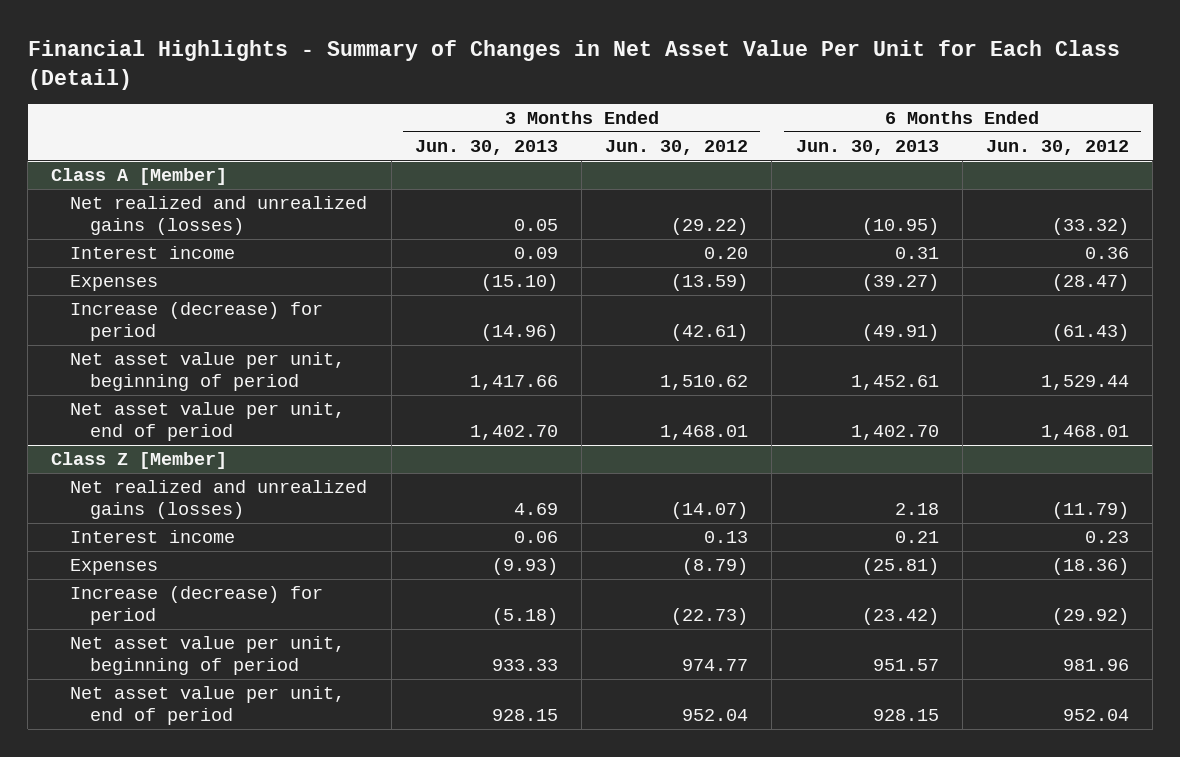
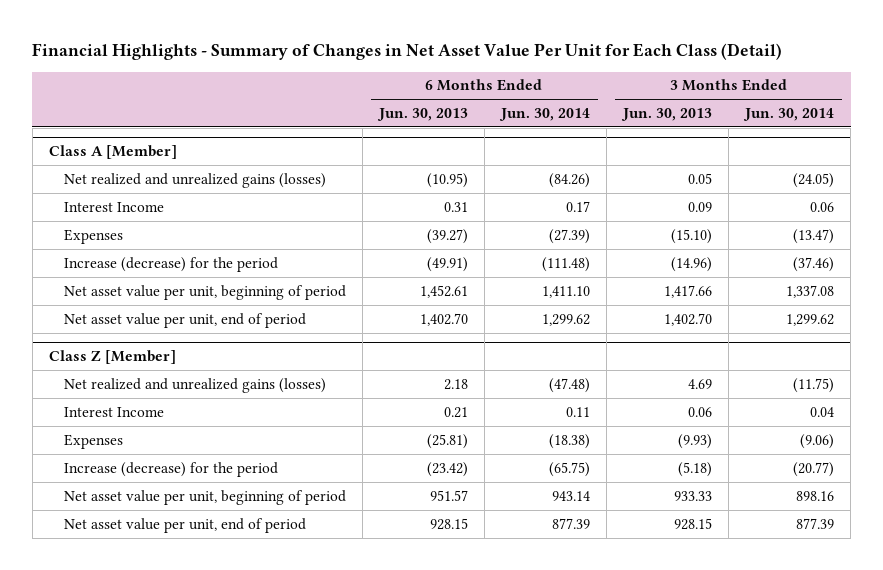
[605,140,749,156] Jun. 30, 2012 -> none
[986,140,1130,156] Jun. 30, 2012 -> none
none -> [499,108,591,122] Jun. 30, 2014
none -> [743,108,835,122] Jun. 30, 2014
[70,246,236,260] Interest income -> [63,201,164,212] Interest Income
[70,302,324,342] Increase (decrease) for period -> [63,256,278,272] Increase (decrease) for the period
[70,530,236,544] Interest income -> [63,406,164,417] Interest Income
[70,586,324,626] Increase (decrease) for period -> [63,461,278,477] Increase (decrease) for the period

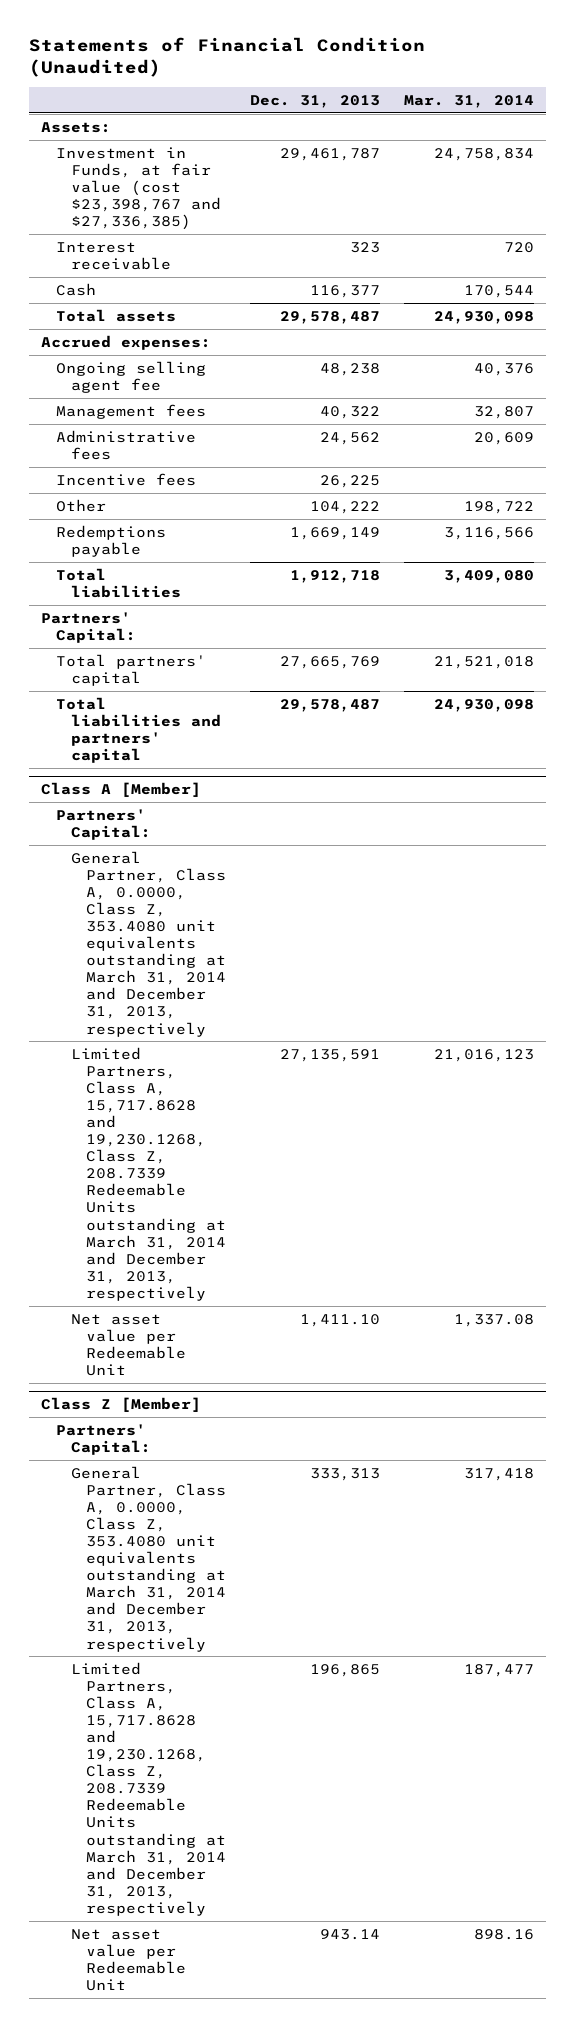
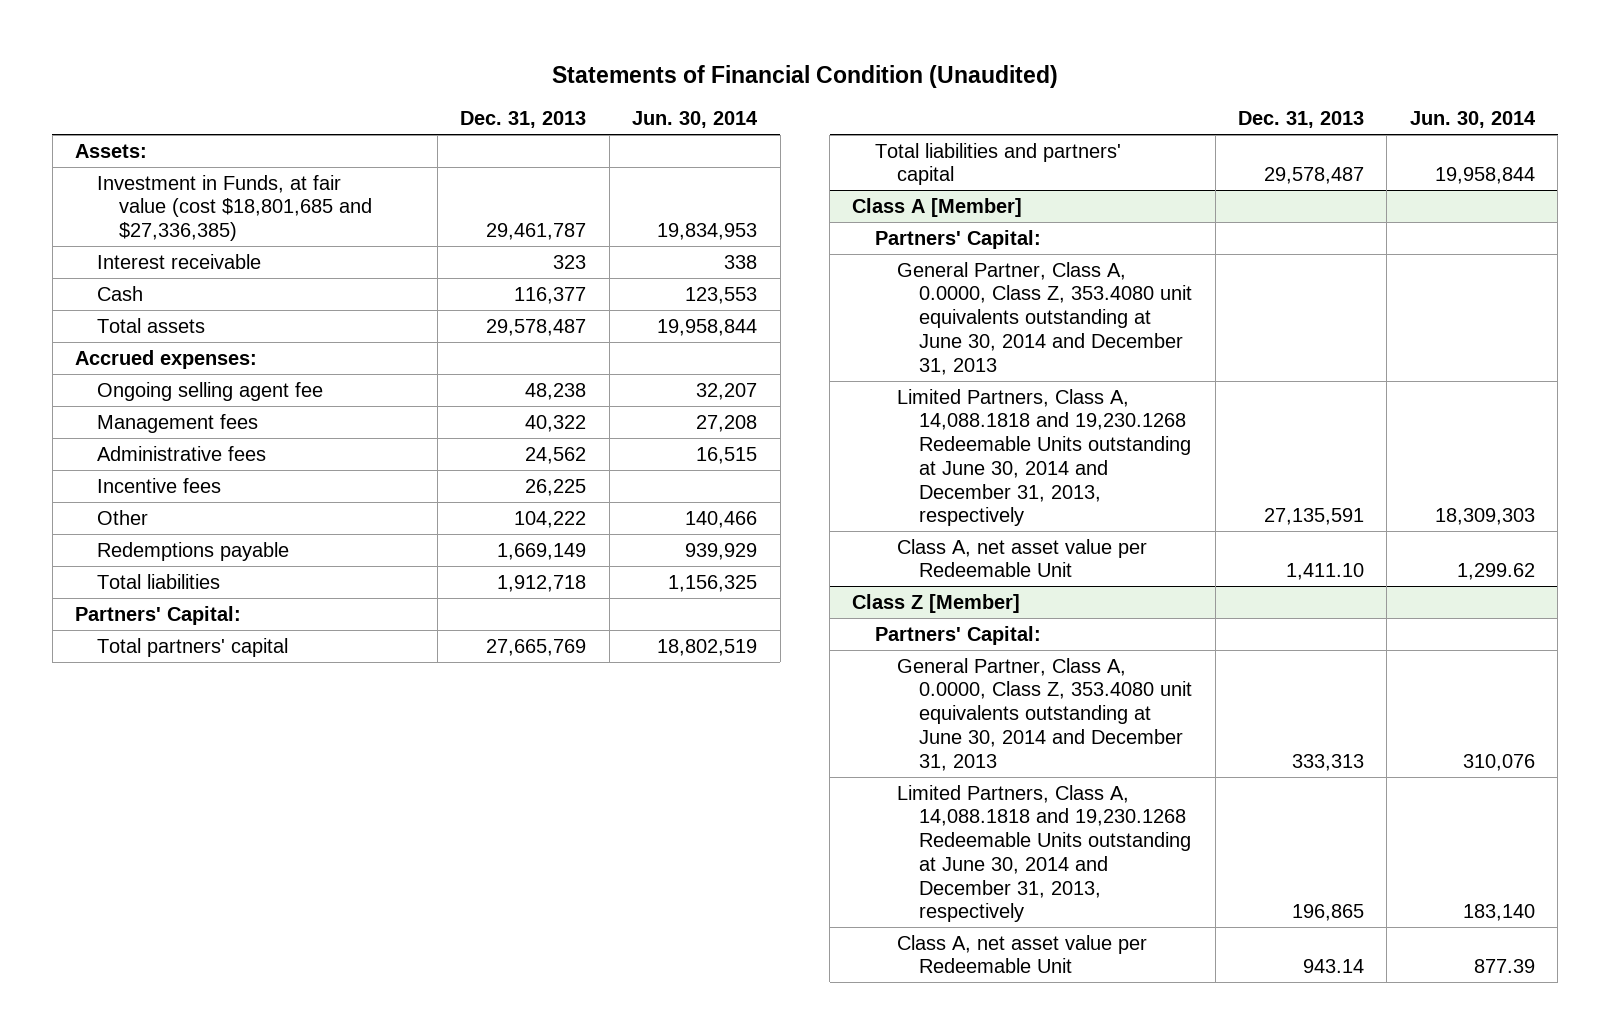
[404,94,535,108] Mar. 31, 2014 -> none
none -> [632,111,759,129] Jun. 30, 2014
[56,146,222,231] Investment in Funds, at fair value (cost $23,398,767 and $27,336,385) -> [97,174,373,242] Investment in Funds, at fair value (cost $18,801,685 and $27,336,385)
[71,850,227,1037] General Partner, Class A, 0.0000, Class Z, 353.4080 unit equivalents outstanding at March 31, 2014 and December 31, 2013, respectively -> [896,261,1193,375] General Partner, Class A, 0.0000, Class Z, 353.4080 unit equivalents outstanding at June 30, 2014 and December 31, 2013
[71,1046,227,1301] Limited Partners, Class A, 15,717.8628 and 19,230.1268, Class Z, 208.7339 Redeemable Units outstanding at March 31, 2014 and December 31, 2013, respectively -> [896,388,1192,527] Limited Partners, Class A, 14,088.1818 and 19,230.1268 Redeemable Units outstanding at June 30, 2014 and December 31, 2013, respectively
[71,1313,187,1376] Net asset value per Redeemable Unit -> [896,538,1147,578] Class A, net asset value per Redeemable Unit
[71,1465,227,1652] General Partner, Class A, 0.0000, Class Z, 353.4080 unit equivalents outstanding at March 31, 2014 and December 31, 2013, respectively -> [896,657,1193,771] General Partner, Class A, 0.0000, Class Z, 353.4080 unit equivalents outstanding at June 30, 2014 and December 31, 2013
[71,1661,227,1916] Limited Partners, Class A, 15,717.8628 and 19,230.1268, Class Z, 208.7339 Redeemable Units outstanding at March 31, 2014 and December 31, 2013, respectively -> [896,784,1192,923] Limited Partners, Class A, 14,088.1818 and 19,230.1268 Redeemable Units outstanding at June 30, 2014 and December 31, 2013, respectively
[71,1928,187,1991] Net asset value per Redeemable Unit -> [896,934,1147,974] Class A, net asset value per Redeemable Unit

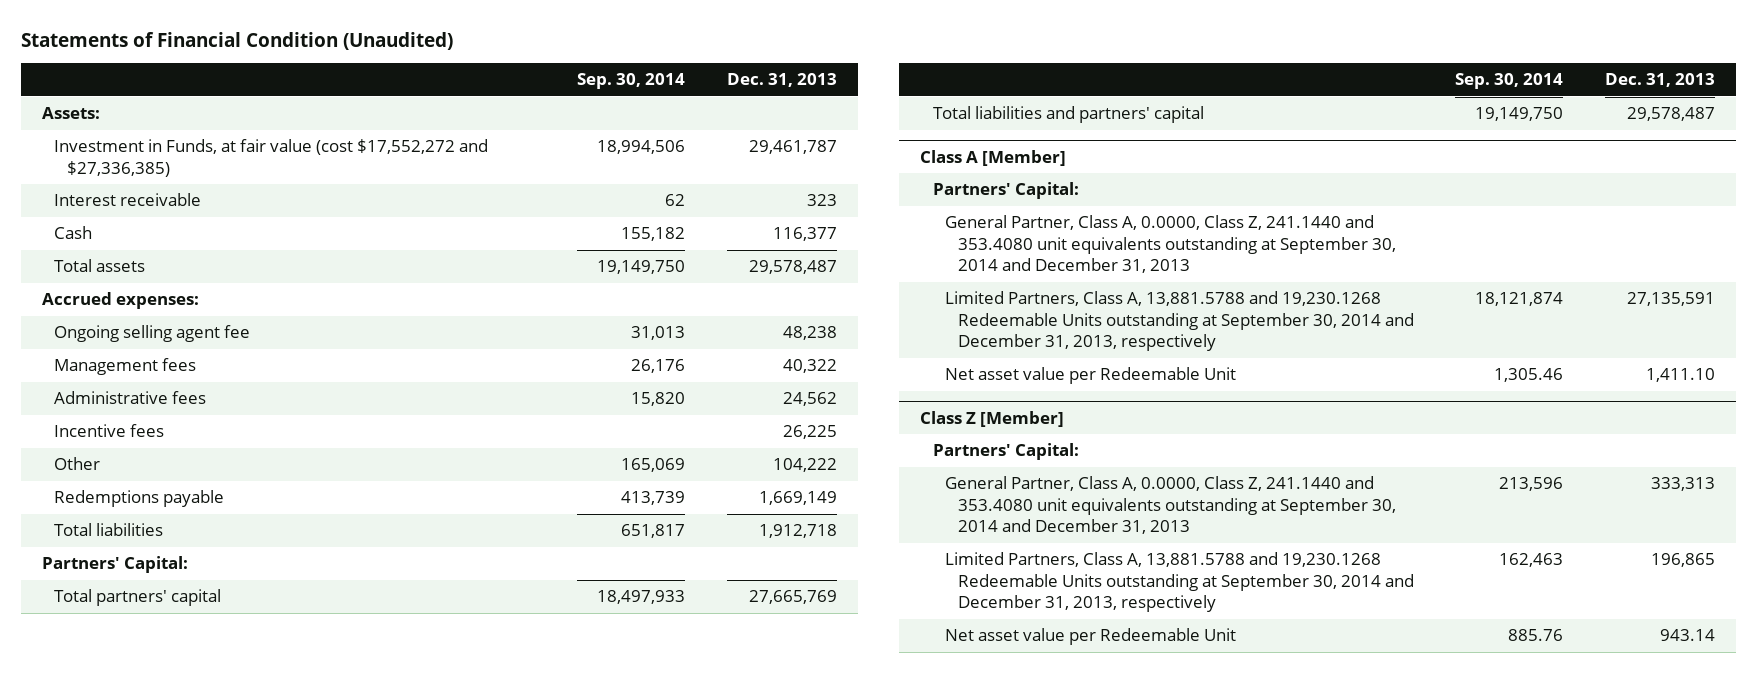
[632,111,759,129] Jun. 30, 2014 -> none
none -> [577,73,686,90] Sep. 30, 2014
[97,174,373,242] Investment in Funds, at fair value (cost $18,801,685 and $27,336,385) -> [54,139,489,177] Investment in Funds, at fair value (cost $17,552,272 and $27,336,385)
[896,261,1193,375] General Partner, Class A, 0.0000, Class Z, 353.4080 unit equivalents outstanding at June 30, 2014 and December 31, 2013 -> [945,215,1396,274] General Partner, Class A, 0.0000, Class Z, 241.1440 and 353.4080 unit equivalents outstanding at September 30, 2014 and December 31, 2013
[896,388,1192,527] Limited Partners, Class A, 14,088.1818 and 19,230.1268 Redeemable Units outstanding at June 30, 2014 and December 31, 2013, respectively -> [945,291,1414,352] Limited Partners, Class A, 13,881.5788 and 19,230.1268 Redeemable Units outstanding at September 30, 2014 and December 31, 2013, respectively
[896,538,1147,578] Class A, net asset value per Redeemable Unit -> [945,367,1237,385] Net asset value per Redeemable Unit
[896,657,1193,771] General Partner, Class A, 0.0000, Class Z, 353.4080 unit equivalents outstanding at June 30, 2014 and December 31, 2013 -> [945,476,1396,535] General Partner, Class A, 0.0000, Class Z, 241.1440 and 353.4080 unit equivalents outstanding at September 30, 2014 and December 31, 2013
[896,784,1192,923] Limited Partners, Class A, 14,088.1818 and 19,230.1268 Redeemable Units outstanding at June 30, 2014 and December 31, 2013, respectively -> [945,552,1414,613] Limited Partners, Class A, 13,881.5788 and 19,230.1268 Redeemable Units outstanding at September 30, 2014 and December 31, 2013, respectively
[896,934,1147,974] Class A, net asset value per Redeemable Unit -> [945,628,1237,646] Net asset value per Redeemable Unit

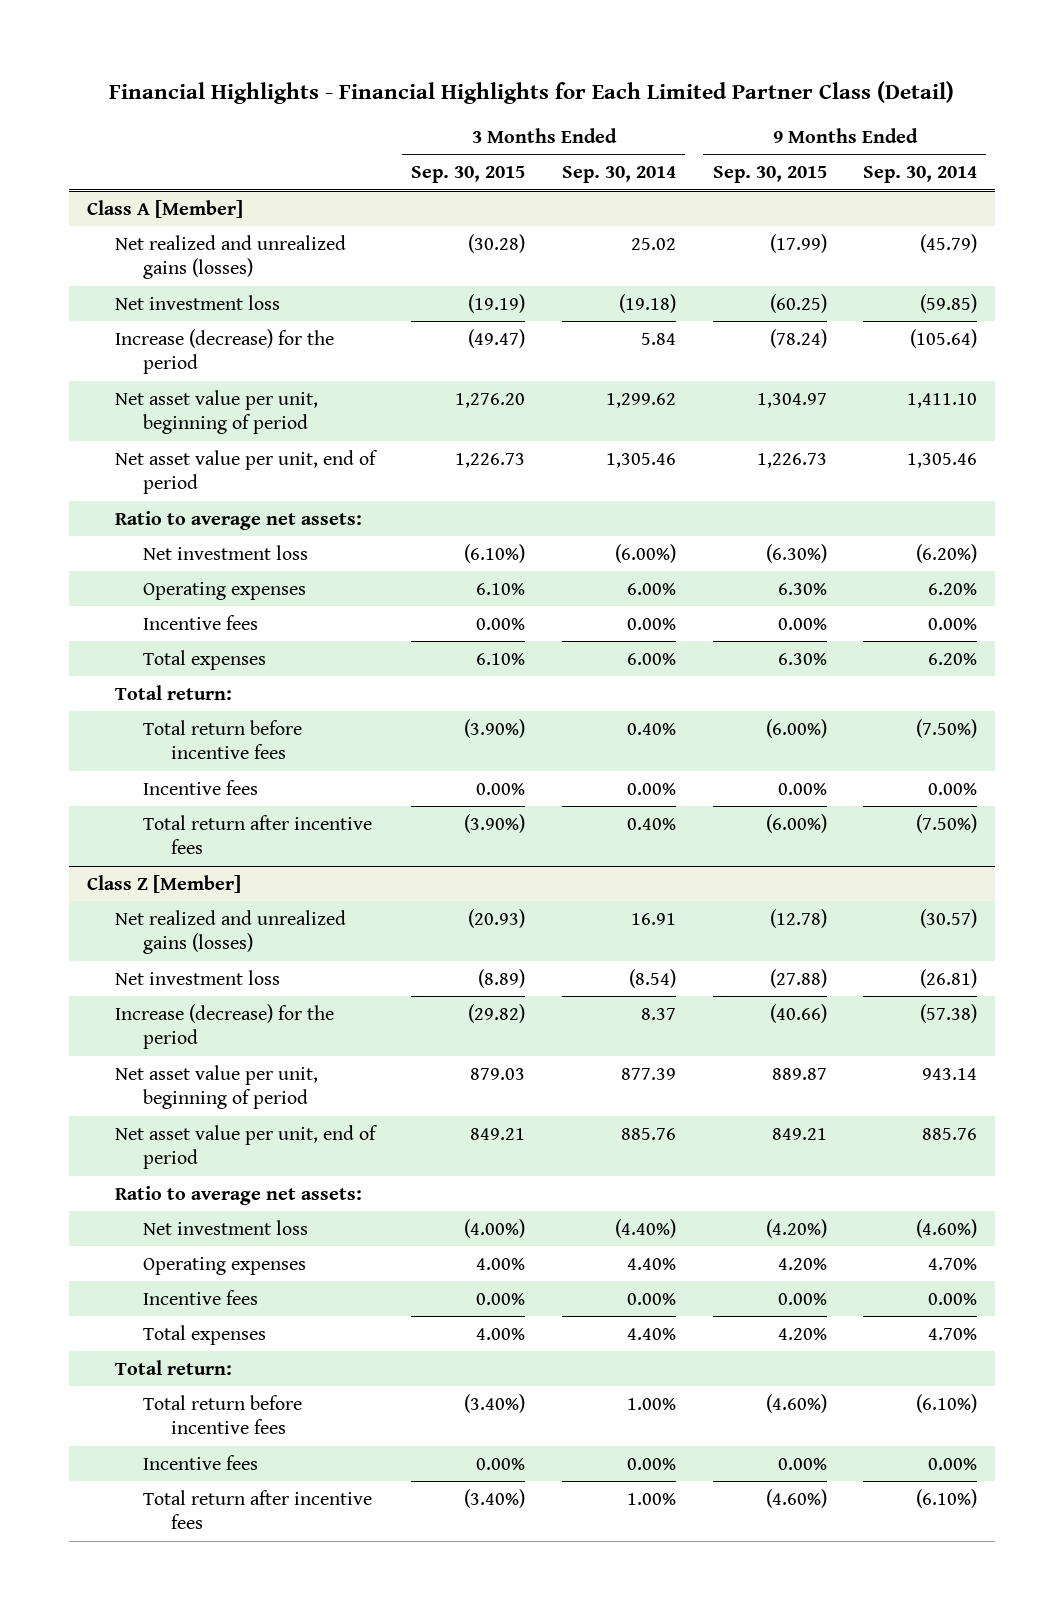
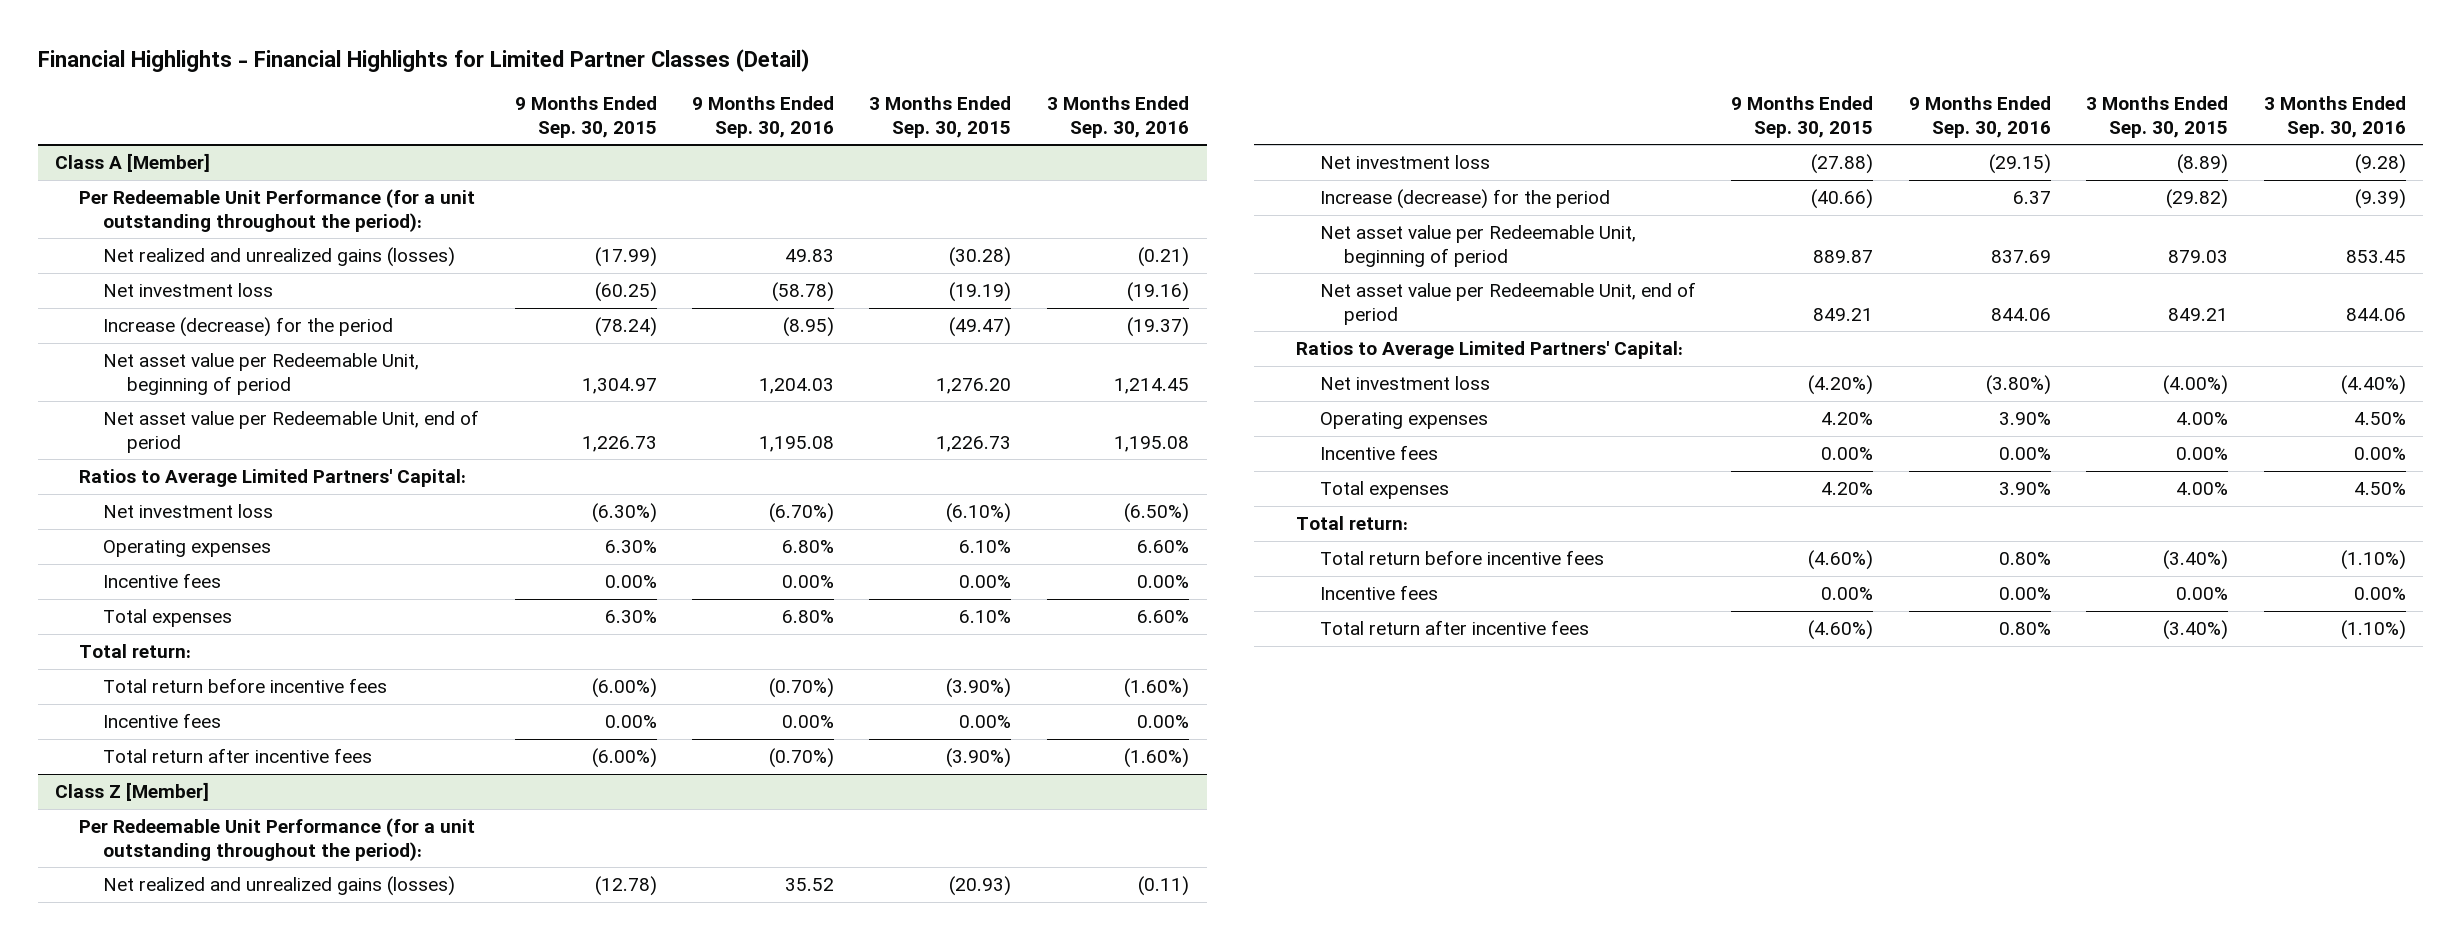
[108,81,954,105] Financial Highlights - Financial Highlights for Each Limited Partner Class (Detail) -> [37,49,810,73] Financial Highlights - Financial Highlights for Limited Partner Classes (Detail)
[562,166,677,184] Sep. 30, 2014 -> none
[863,166,978,184] Sep. 30, 2014 -> none
none -> [692,96,835,138] 9 Months Ended Sep. 30, 2016
none -> [1046,96,1189,138] 3 Months Ended Sep. 30, 2016
none -> [79,189,476,232] Per Redeemable Unit Performance (for a unit outstanding throughout the period):
[114,389,318,435] Net asset value per unit, beginning of period -> [103,353,420,395] Net asset value per Redeemable Unit, beginning of period
[114,449,378,495] Net asset value per unit, end of period -> [103,410,480,453] Net asset value per Redeemable Unit, end of period
[114,510,362,530] Ratio to average net assets: -> [79,469,467,488] Ratios to Average Limited Partners' Capital:
none -> [79,818,476,861] Per Redeemable Unit Performance (for a unit outstanding throughout the period):
[114,1064,318,1110] Net asset value per unit, beginning of period -> [1319,225,1636,267] Net asset value per Redeemable Unit, beginning of period
[114,1124,378,1170] Net asset value per unit, end of period -> [1319,282,1696,325] Net asset value per Redeemable Unit, end of period
[114,1185,362,1205] Ratio to average net assets: -> [1295,341,1683,360] Ratios to Average Limited Partners' Capital:

